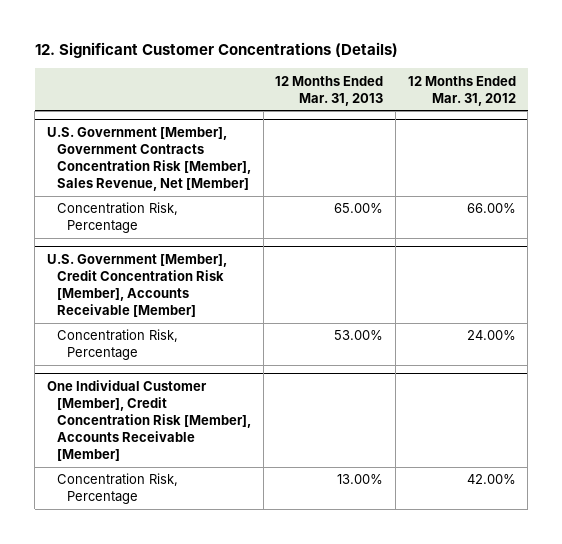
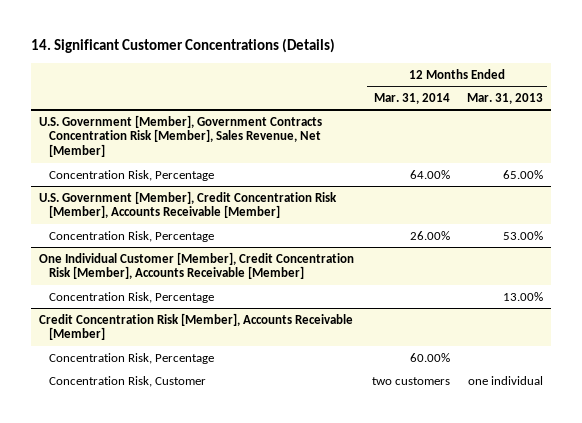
[34,42,398,59] 12. Significant Customer Concentrations (Details) -> [30,38,335,54] 14. Significant Customer Concentrations (Details)
[407,75,516,106] 12 Months Ended Mar. 31, 2012 -> none
none -> [373,92,450,104] Mar. 31, 2014
none -> [39,312,354,341] Credit Concentration Risk [Member], Accounts Receivable [Member]
none -> [49,352,215,364] Concentration Risk, Percentage
none -> [49,375,207,387] Concentration Risk, Customer

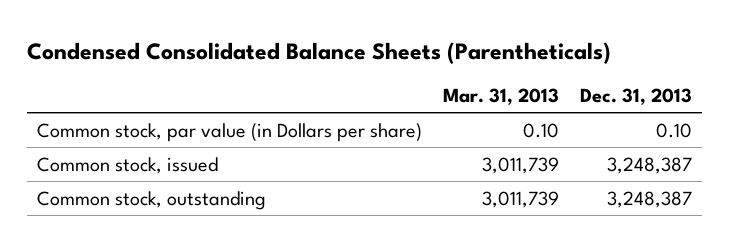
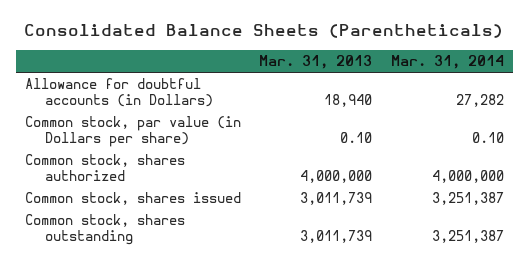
[27,41,612,64] Condensed Consolidated Balance Sheets (Parentheticals) -> [24,24,504,39] Consolidated Balance Sheets (Parentheticals)
[580,88,693,106] Dec. 31, 2013 -> none
none -> [390,55,504,70] Mar. 31, 2014
none -> [24,78,213,107] Allowance for doubtful accounts (in Dollars)
none -> [24,154,185,181] Common stock, shares authorized
[37,156,219,174] Common stock, issued -> [24,192,241,206] Common stock, shares issued
[37,190,267,210] Common stock, outstanding -> [24,214,185,245] Common stock, shares outstanding

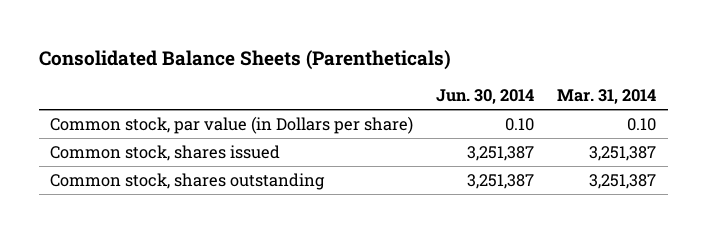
[259,55,373,70] Mar. 31, 2013 -> none
none -> [436,89,535,105] Jun. 30, 2014
[24,78,213,107] Allowance for doubtful accounts (in Dollars) -> none
[24,154,185,181] Common stock, shares authorized -> none

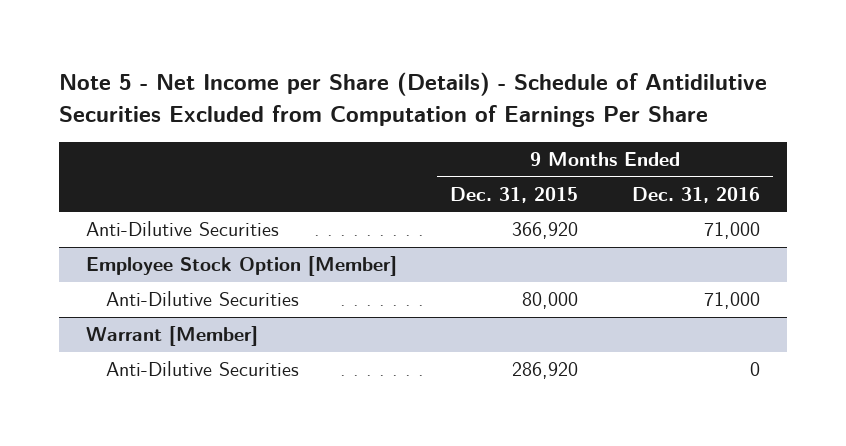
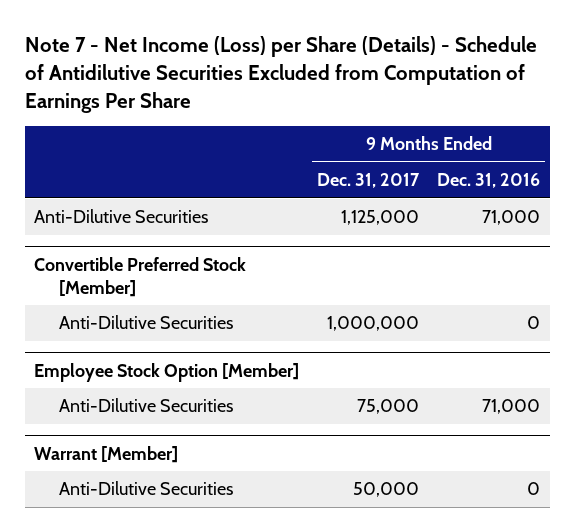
[59,72,768,127] Note 5 - Net Income per Share (Details) - Schedule of Antidilutive Securities Excluded from Computation of Earnings Per Share -> [24,36,537,113] Note 7 - Net Income (Loss) per Share (Details) - Schedule of Antidilutive Securities Excluded from Computation of Earnings Per Share
[450,187,579,204] Dec. 31, 2015 -> none
none -> [317,173,421,189] Dec. 31, 2017
none -> [33,256,246,297] Convertible Preferred Stock [Member]
none -> [59,315,234,330] Anti-Dilutive Securities

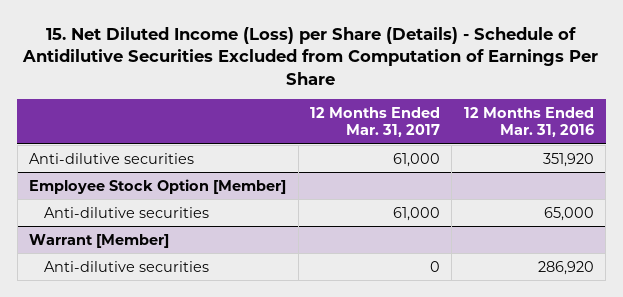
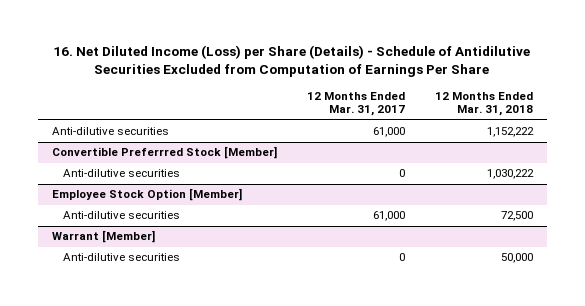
[22,26,599,85] 15. Net Diluted Income (Loss) per Share (Details) - Schedule of Antidilutive Securities Excluded from Computation of Earnings Per Share -> [53,44,531,77] 16. Net Diluted Income (Loss) per Share (Details) - Schedule of Antidilutive Securities Excluded from Computation of Earnings Per Share
[463,106,594,138] 12 Months Ended Mar. 31, 2016 -> none
none -> [434,91,533,117] 12 Months Ended Mar. 31, 2018
none -> [52,146,278,160] Convertible Preferrred Stock [Member]
none -> [63,169,181,178] Anti-dilutive securities

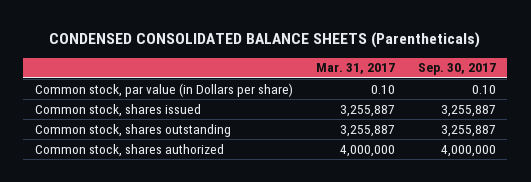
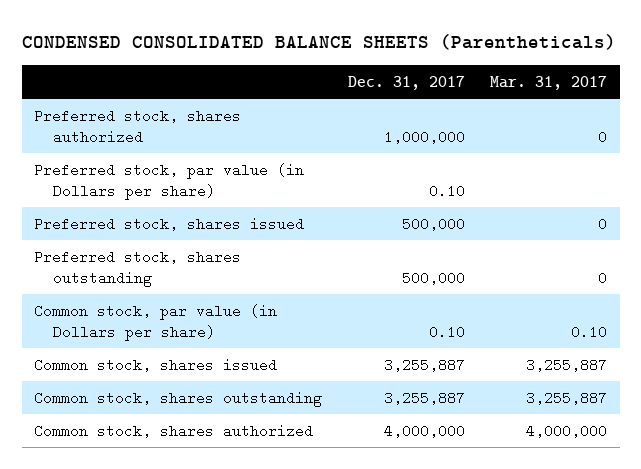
[417,63,496,76] Sep. 30, 2017 -> none
none -> [347,75,465,90] Dec. 31, 2017
none -> [34,108,242,145] Preferred stock, shares authorized
none -> [34,162,305,201] Preferred stock, par value (in Dollars per share)
none -> [34,216,305,231] Preferred stock, shares issued
none -> [34,249,242,288] Preferred stock, shares outstanding

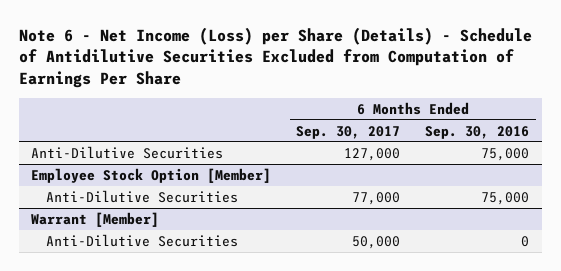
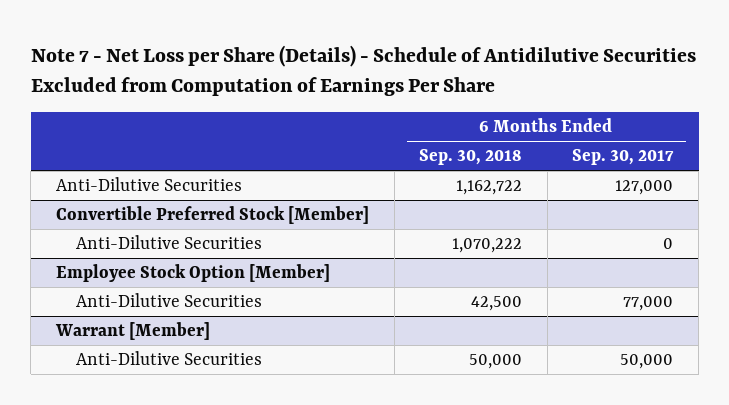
[18,26,532,89] Note 6 - Net Income (Loss) per Share (Details) - Schedule of Antidilutive Securities Excluded from Computation of Earnings Per Share -> [30,44,696,97] Note 7 - Net Loss per Share (Details) - Schedule of Antidilutive Securities Excluded from Computation of Earnings Per Share
[425,125,530,139] Sep. 30, 2016 -> none
none -> [419,149,523,166] Sep. 30, 2018
none -> [56,206,370,225] Convertible Preferred Stock [Member]
none -> [76,235,263,250] Anti-Dilutive Securities

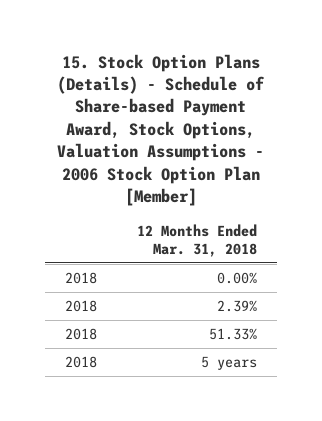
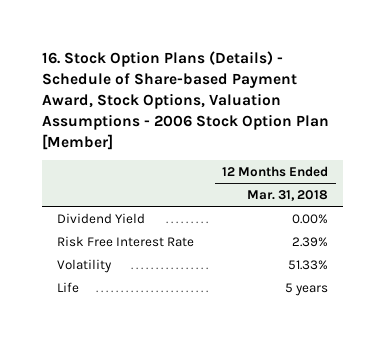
[57,53,266,207] 15. Stock Option Plans (Details) - Schedule of Share-based Payment Award, Stock Options, Valuation Assumptions - 2006 Stock Option Plan [Member] -> [42,50,330,150] 16. Stock Option Plans (Details) - Schedule of Share-based Payment Award, Stock Options, Valuation Assumptions - 2006 Stock Option Plan [Member]
[65,272,98,285] 2018 -> [56,212,145,224] Dividend Yield
[65,300,98,313] 2018 -> [56,235,194,247] Risk Free Interest Rate
[65,328,98,341] 2018 -> [56,258,112,273] Volatility
[65,356,98,369] 2018 -> [56,281,79,293] Life

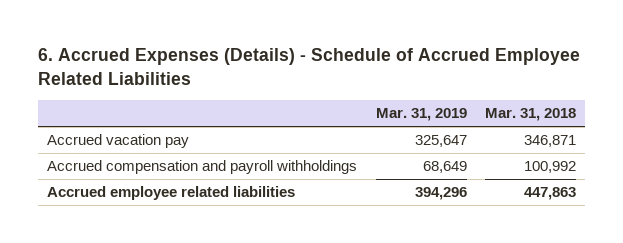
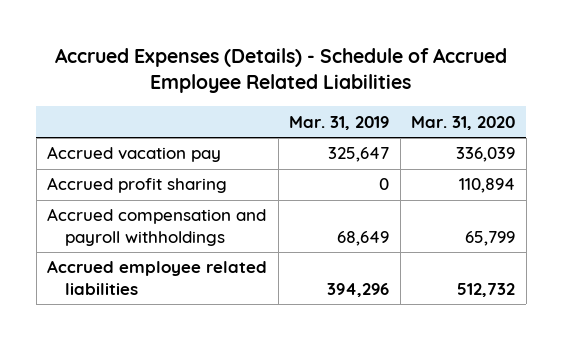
[37,48,580,85] 6. Accrued Expenses (Details) - Schedule of Accrued Employee Related Liabilities -> [55,47,508,94] Accrued Expenses (Details) - Schedule of Accrued Employee Related Liabilities
[485,108,577,122] Mar. 31, 2018 -> none
none -> [411,115,516,130] Mar. 31, 2020
none -> [47,177,228,194] Accrued profit sharing

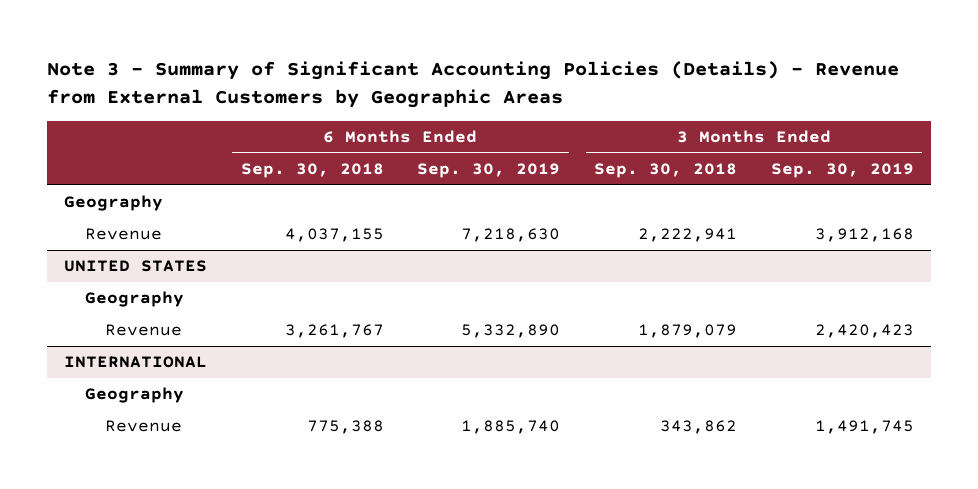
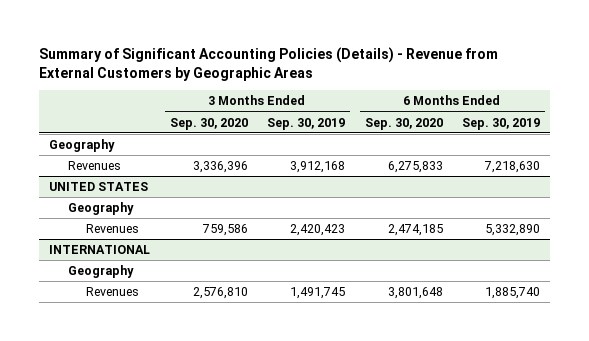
[46,60,899,108] Note 3 - Summary of Significant Accounting Policies (Details) - Revenue from External Customers by Geographic Areas -> [39,46,499,81] Summary of Significant Accounting Policies (Details) - Revenue from External Customers by Geographic Areas
[240,163,384,179] Sep. 30, 2018 -> none
[593,163,737,179] Sep. 30, 2018 -> none
none -> [169,117,248,130] Sep. 30, 2020
none -> [364,117,443,130] Sep. 30, 2020
[84,228,162,241] Revenue -> [67,161,121,171] Revenues
[105,324,183,337] Revenue -> [86,224,140,234] Revenues
[105,420,183,433] Revenue -> [86,287,140,297] Revenues

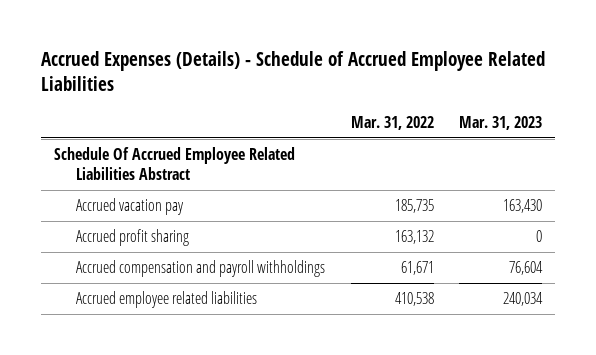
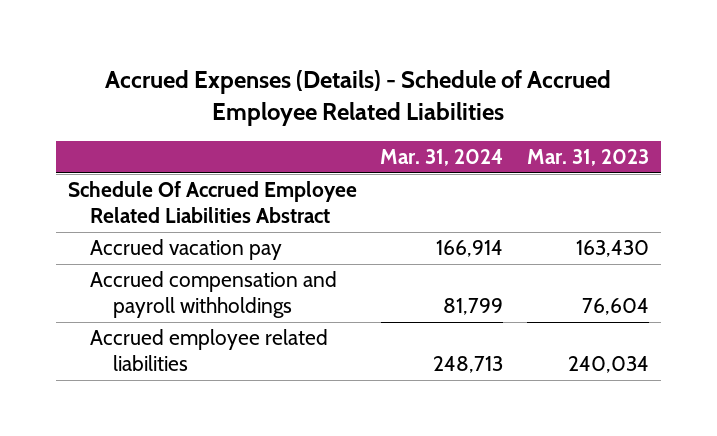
[350,115,434,130] Mar. 31, 2022 -> none
none -> [380,149,504,167] Mar. 31, 2024
[76,229,190,247] Accrued profit sharing -> none

